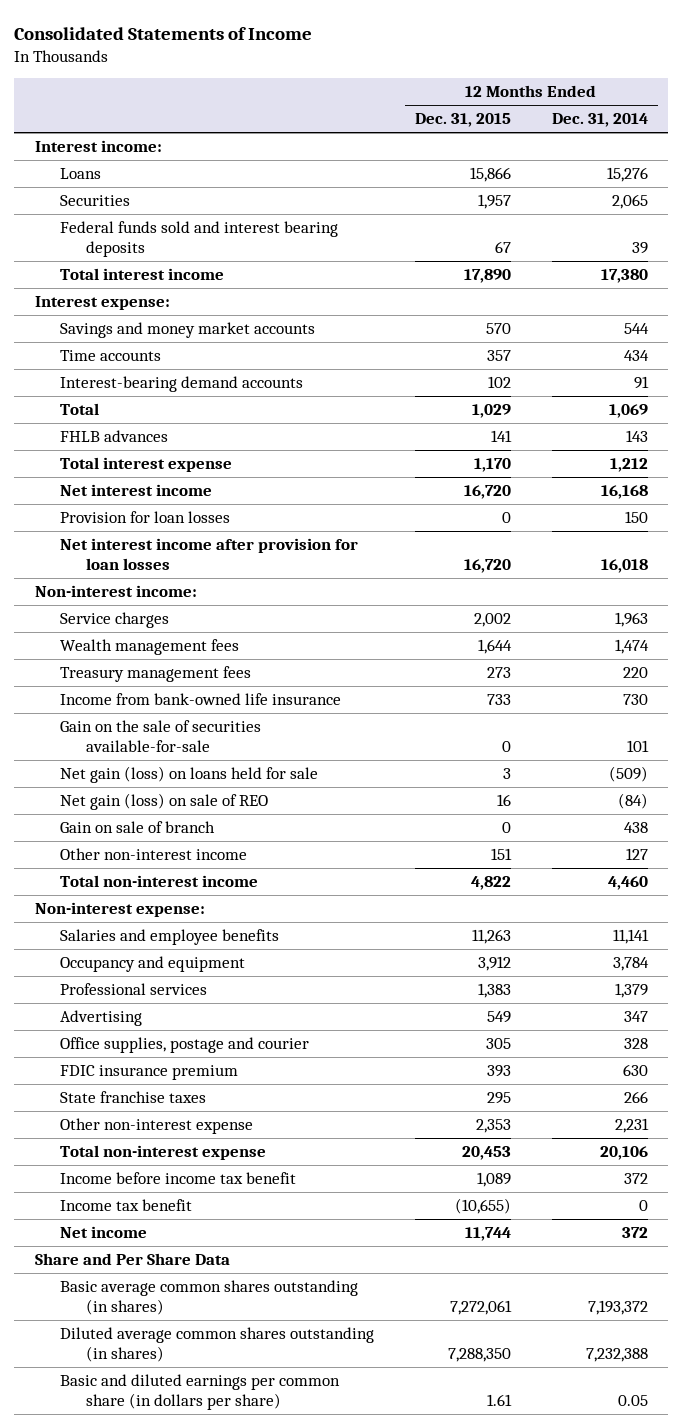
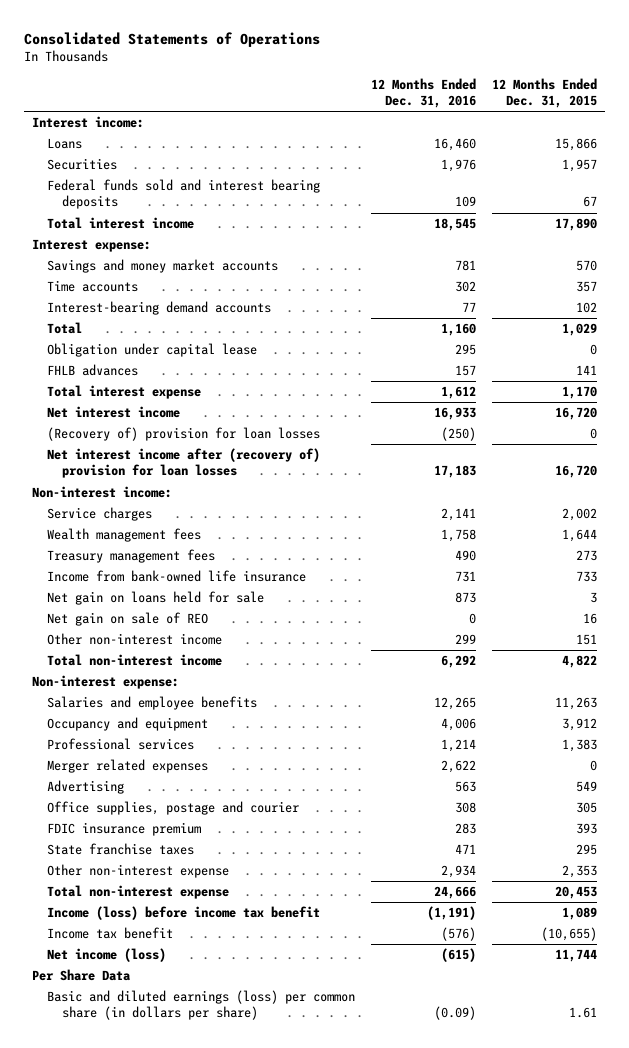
[14,26,313,40] Consolidated Statements of Income -> [23,31,320,47] Consolidated Statements of Operations
[551,113,648,128] Dec. 31, 2014 -> none
none -> [370,77,476,109] 12 Months Ended Dec. 31, 2016
none -> [47,343,258,358] Obligation under capital lease
[60,511,231,524] Provision for loan losses -> [47,427,321,442] (Recovery of) provision for loan losses
[60,538,359,571] Net interest income after provision for loan losses -> [47,448,321,479] Net interest income after (recovery of) provision for loan losses
[60,720,262,753] Gain on the sale of securities available-for-sale -> none
[60,821,216,834] Gain on sale of branch -> none
[60,766,319,784] Net gain (loss) on loans held for sale -> [47,591,265,606] Net gain on loans held for sale
[60,793,269,811] Net gain (loss) on sale of REO -> [47,612,209,627] Net gain on sale of REO
none -> [47,759,209,774] Merger related expenses
[60,1172,297,1185] Income before income tax benefit -> [47,906,321,921] Income (loss) before income tax benefit
[60,1280,359,1316] Basic average common shares outstanding (in shares) -> none
[60,1327,375,1363] Diluted average common shares outstanding (in shares) -> none
[60,1226,148,1239] Net income -> [47,948,167,963] Net income (loss)
[34,1253,230,1266] Share and Per Share Data -> [31,969,131,982] Per Share Data
[60,1374,341,1411] Basic and diluted earnings per common share (in dollars per share) -> [47,990,356,1021] Basic and diluted earnings (loss) per common share (in dollars per share)

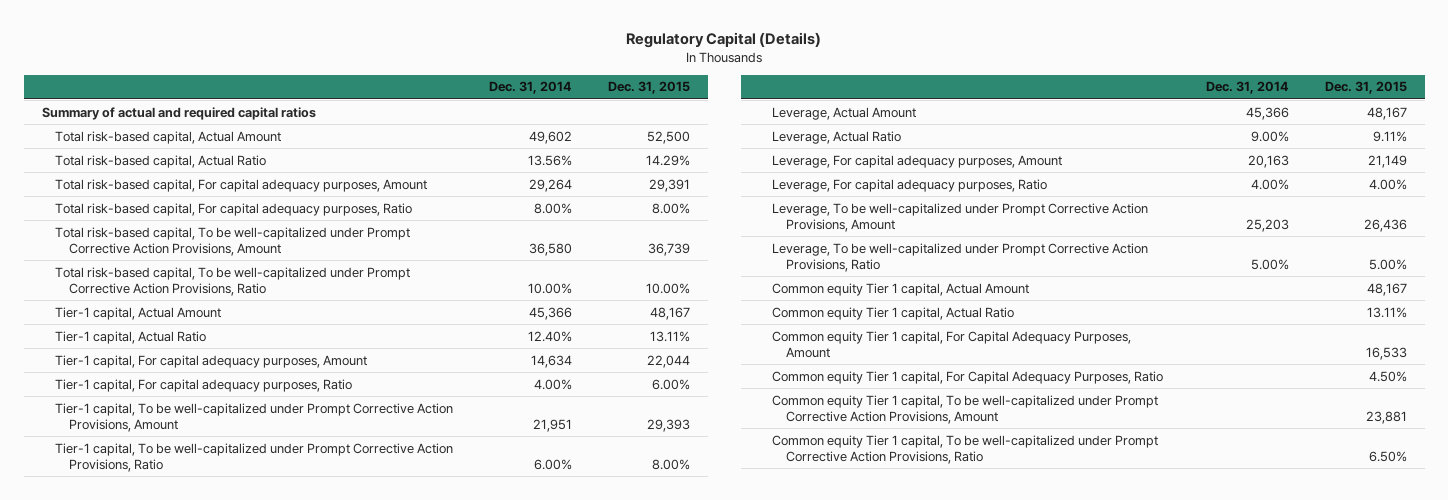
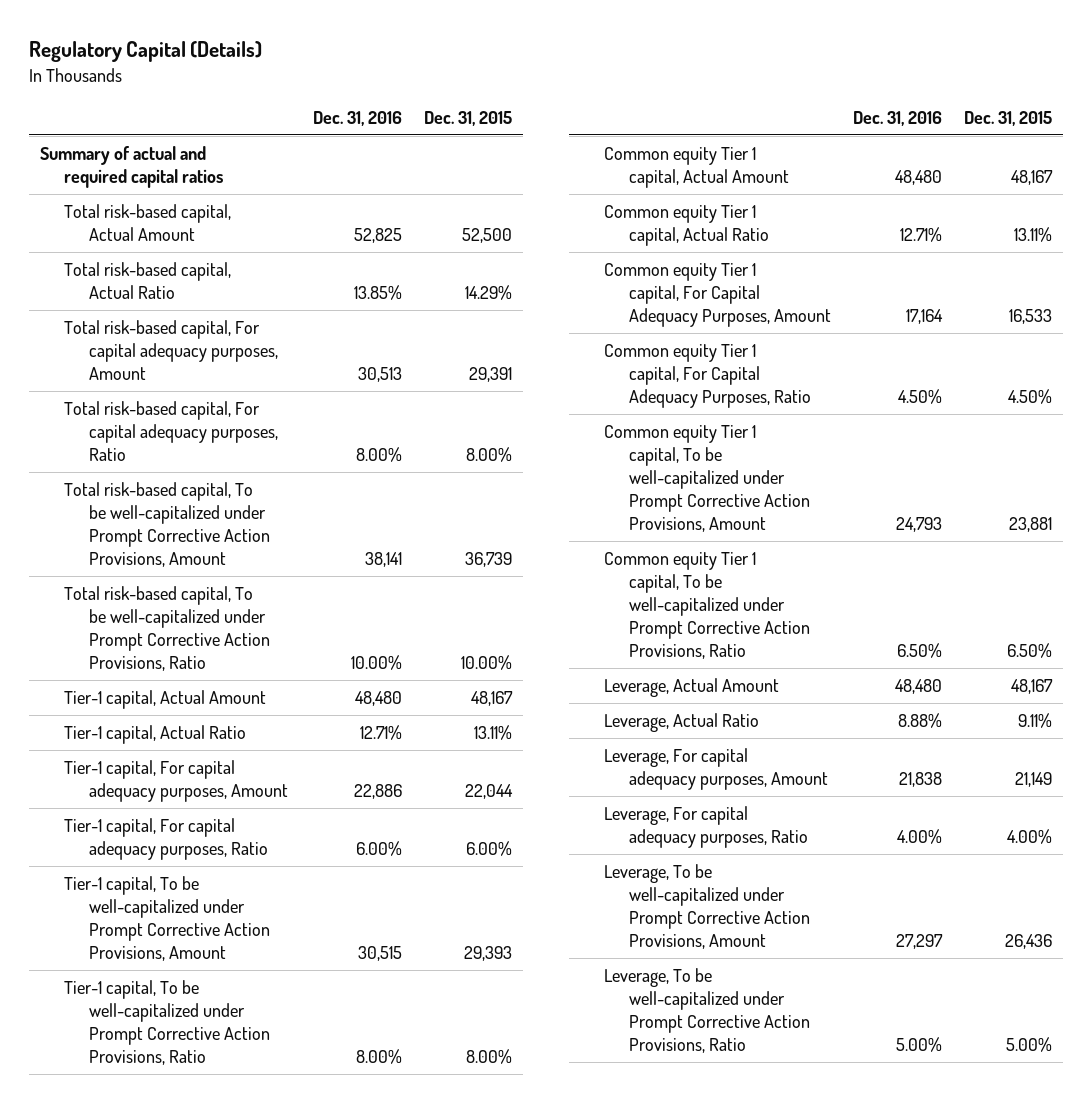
[489,81,573,95] Dec. 31, 2014 -> none
none -> [313,111,403,127] Dec. 31, 2016
[772,106,917,120] Leverage, Actual Amount -> [604,678,780,698] Leverage, Actual Amount
[772,130,902,144] Leverage, Actual Ratio -> [604,713,760,733] Leverage, Actual Ratio
[772,154,1063,168] Leverage, For capital adequacy purposes, Amount -> [604,748,828,791] Leverage, For capital adequacy purposes, Amount
[772,178,1048,192] Leverage, For capital adequacy purposes, Ratio -> [604,806,808,849] Leverage, For capital adequacy purposes, Ratio
[772,202,1149,232] Leverage, To be well-capitalized under Prompt Corrective Action Provisions, Amount -> [604,864,810,949] Leverage, To be well-capitalized under Prompt Corrective Action Provisions, Amount
[772,242,1149,272] Leverage, To be well-capitalized under Prompt Corrective Action Provisions, Ratio -> [604,968,810,1053] Leverage, To be well-capitalized under Prompt Corrective Action Provisions, Ratio

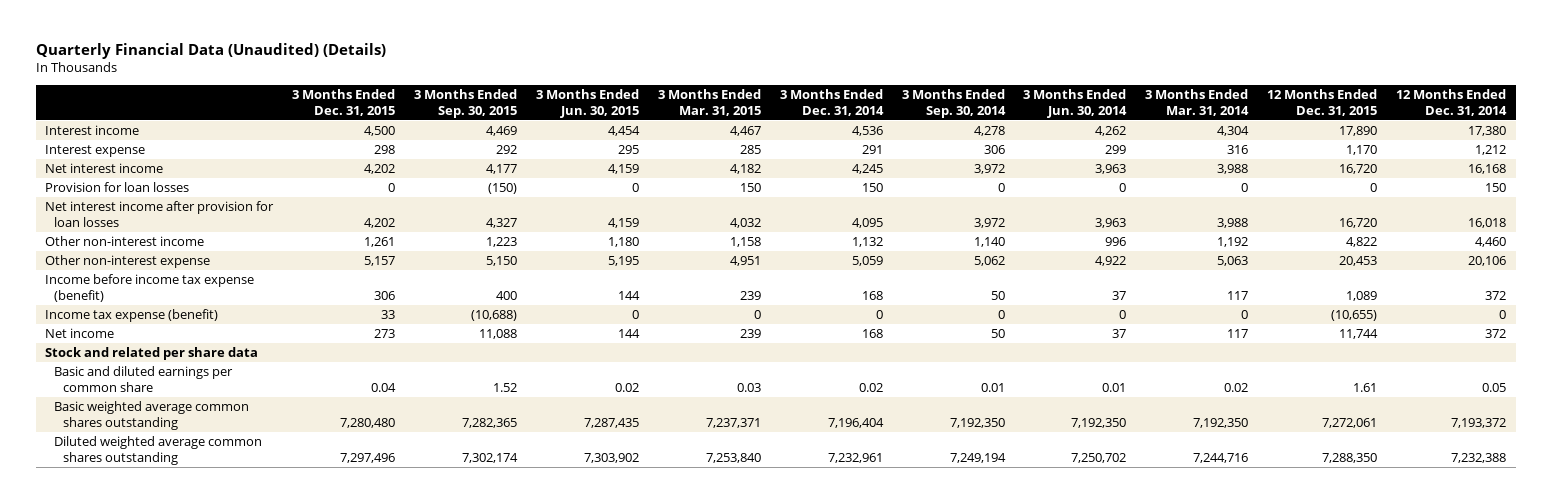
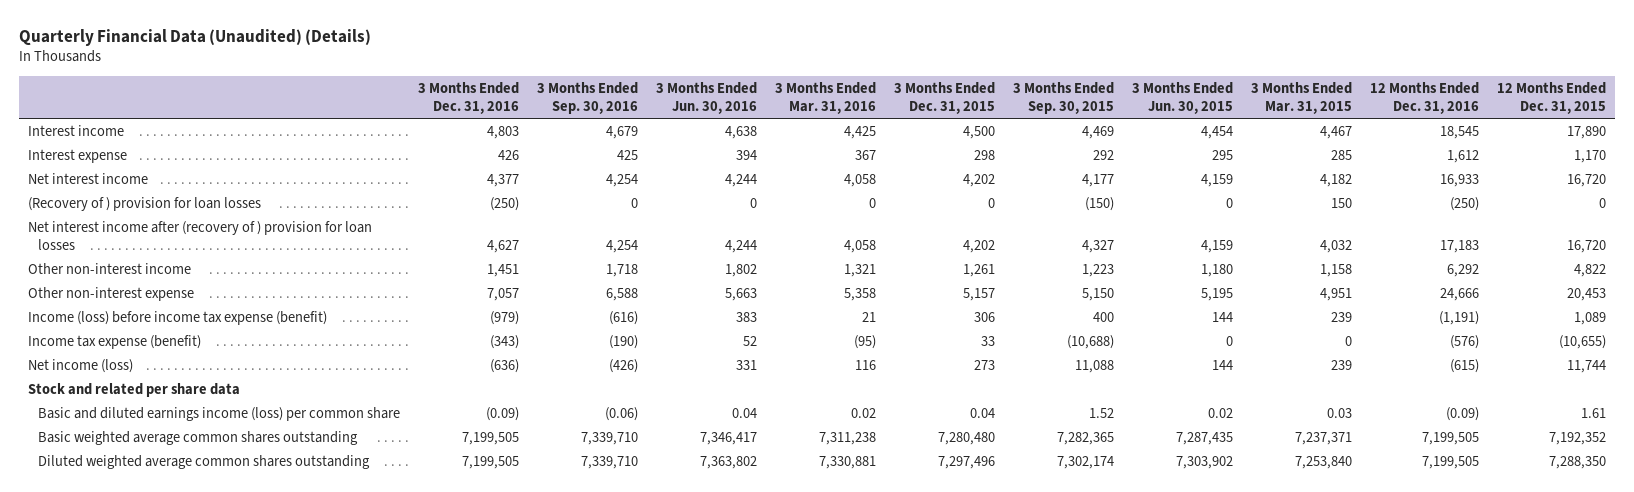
[779,88,884,116] 3 Months Ended Dec. 31, 2014 -> none
[901,88,1006,118] 3 Months Ended Sep. 30, 2014 -> none
[1023,88,1128,118] 3 Months Ended Jun. 30, 2014 -> none
[1145,88,1250,116] 3 Months Ended Mar. 31, 2014 -> none
[1396,88,1508,116] 12 Months Ended Dec. 31, 2014 -> none
none -> [418,81,520,114] 3 Months Ended Dec. 31, 2016
none -> [537,81,639,114] 3 Months Ended Sep. 30, 2016
none -> [656,81,758,114] 3 Months Ended Jun. 30, 2016
none -> [775,81,877,114] 3 Months Ended Mar. 31, 2016
none -> [1370,81,1480,114] 12 Months Ended Dec. 31, 2016
[45,182,190,193] Provision for loan losses -> [27,196,261,211] (Recovery of ) provision for loan losses
[45,201,275,227] Net interest income after provision for loan losses -> [27,220,372,250] Net interest income after (recovery of ) provision for loan losses
[45,274,255,302] Income before income tax expense (benefit) -> [27,310,327,325] Income (loss) before income tax expense (benefit)
[45,328,115,339] Net income -> [27,358,133,373] Net income (loss)
[53,366,233,392] Basic and diluted earnings per common share -> [38,406,401,421] Basic and diluted earnings income (loss) per common share
[1322,417,1378,428] 7,272,061 -> [1549,431,1607,445] 7,192,352

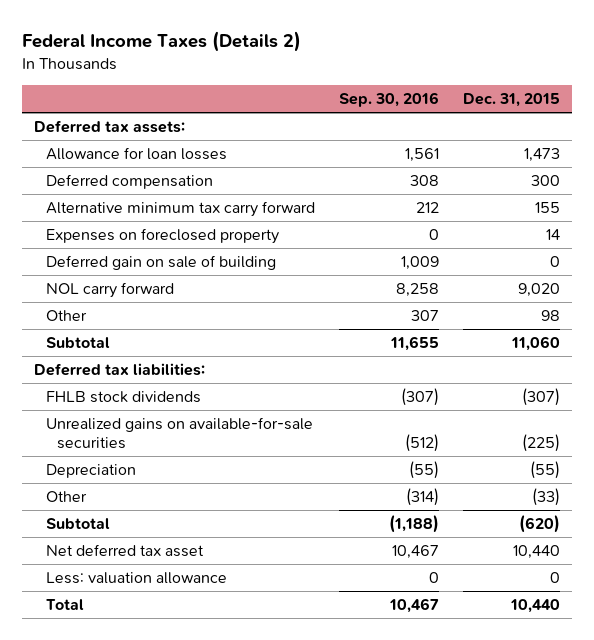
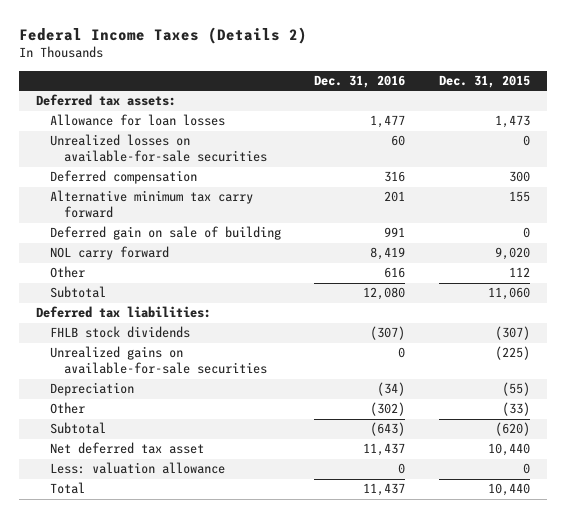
[338,92,439,108] Sep. 30, 2016 -> none
none -> [314,75,406,89] Dec. 31, 2016
none -> [49,134,267,163] Unrealized losses on available-for-sale securities
[45,228,279,245] Expenses on foreclosed property -> none
[540,310,560,322] 98 -> [508,267,530,278] 112

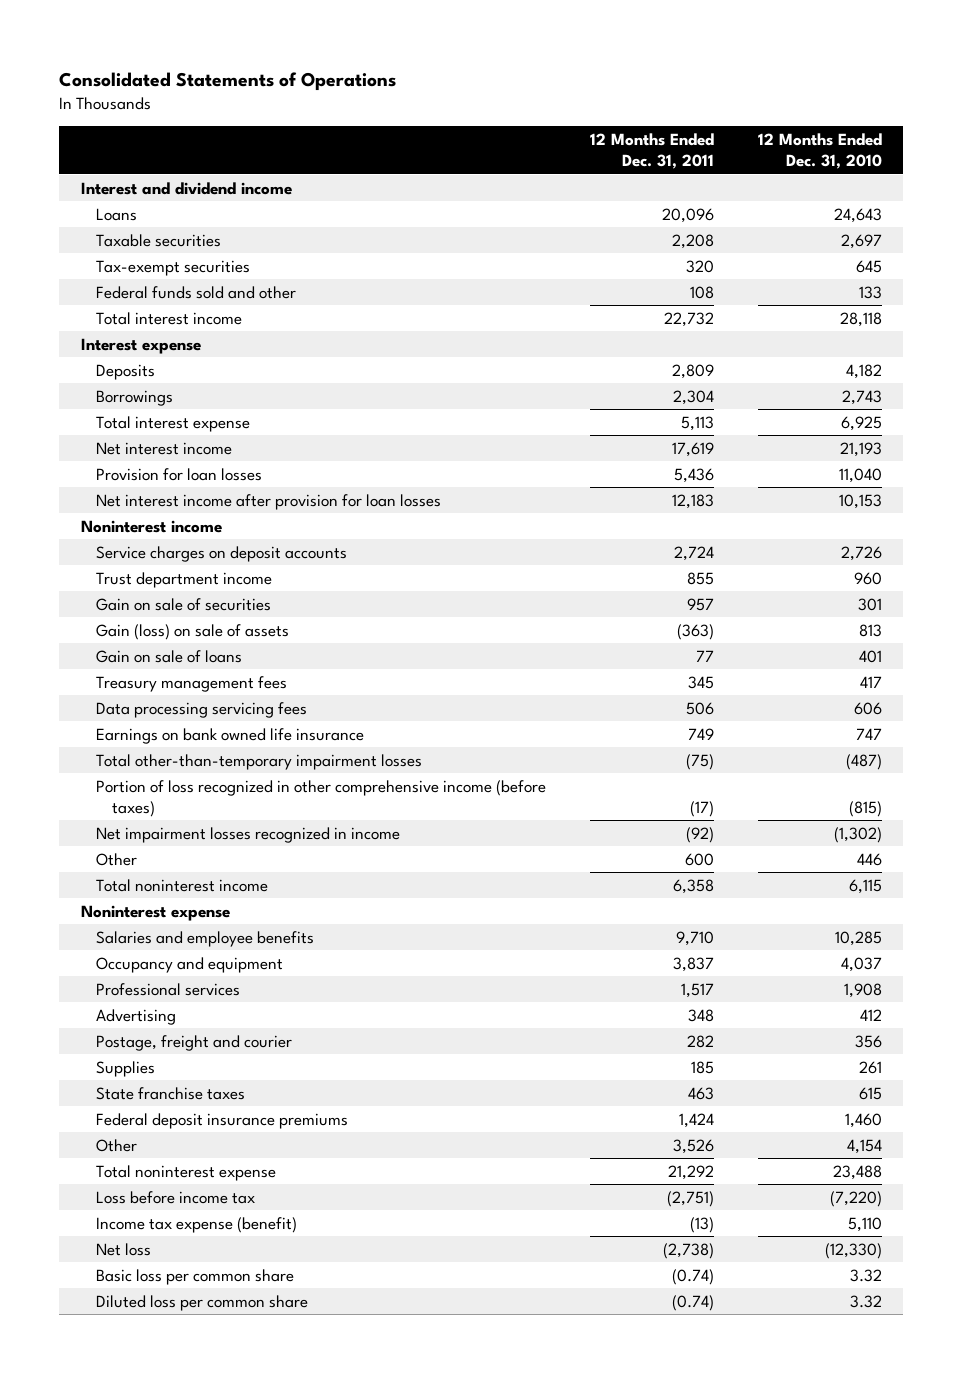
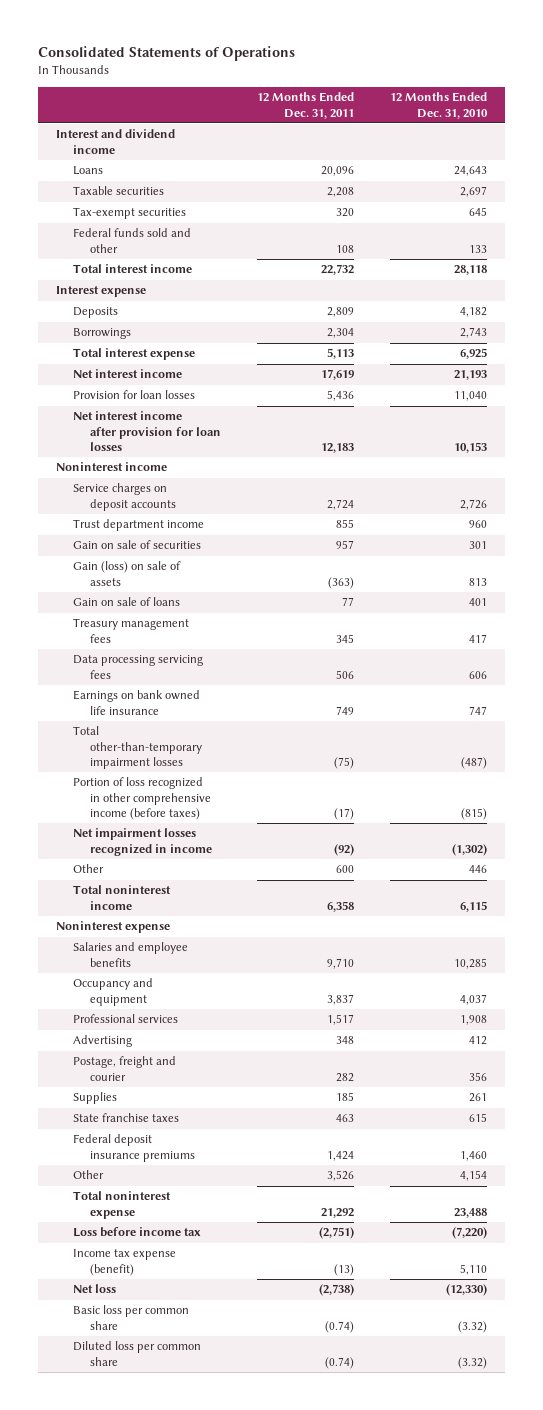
[849,1268,882,1282] 3.32 -> [458,1320,488,1333] (3.32)
[849,1294,882,1308] 3.32 -> [458,1356,488,1369] (3.32)

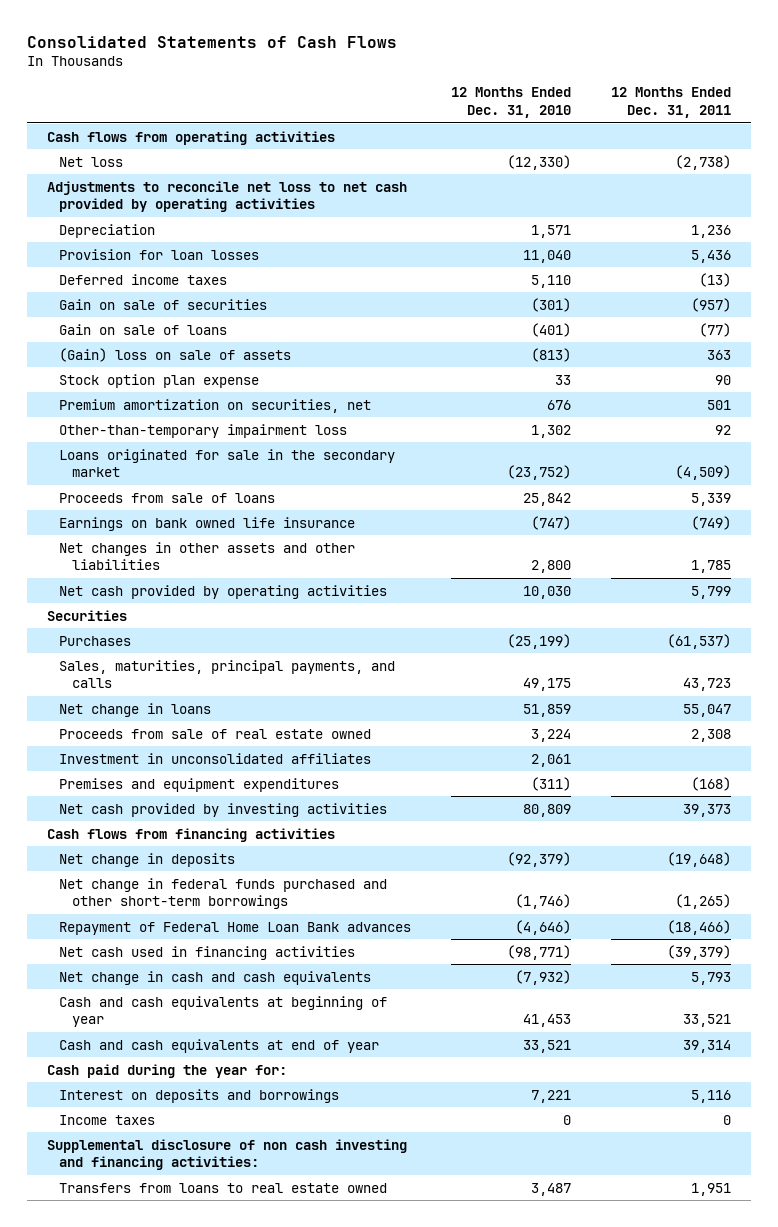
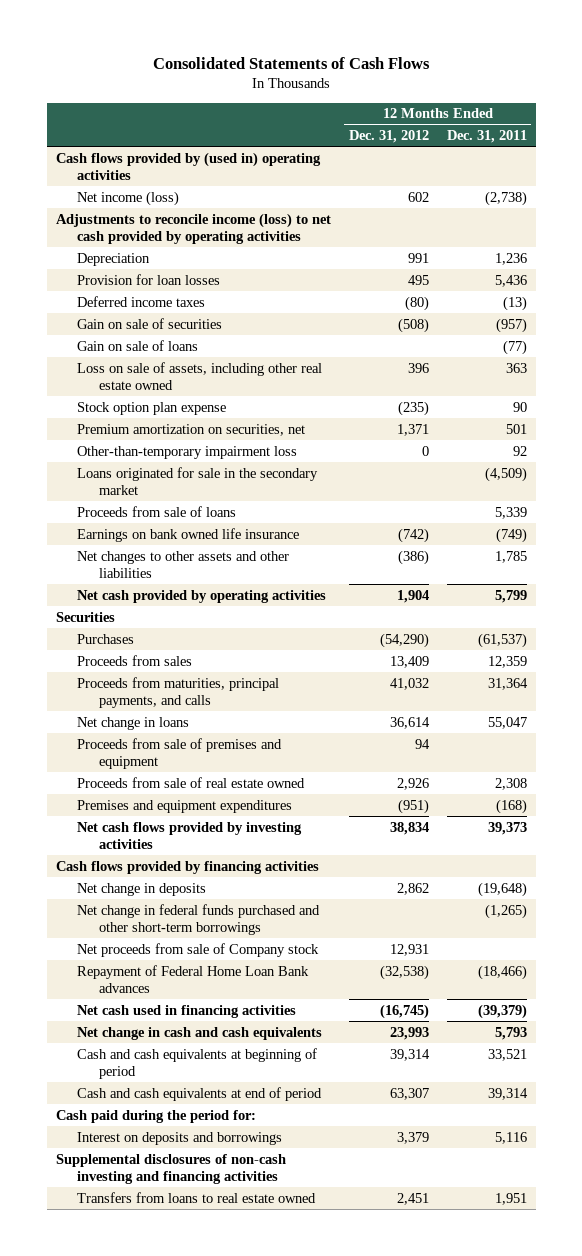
[451,87,572,118] 12 Months Ended Dec. 31, 2010 -> none
none -> [348,129,429,143] Dec. 31, 2012
[46,130,335,145] Cash flows from operating activities -> [55,151,321,181] Cash flows provided by (used in) operating activities
[59,156,124,167] Net loss -> [77,190,180,206] Net income (loss)
[46,180,407,213] Adjustments to reconcile net loss to net cash provided by operating activities -> [55,212,331,245] Adjustments to reconcile income (loss) to net cash provided by operating activities
[59,347,292,362] (Gain) loss on sale of assets -> [77,361,323,391] Loss on sale of assets, including other real estate owned
[59,541,356,571] Net changes in other assets and other liabilities -> [77,550,290,579] Net changes to other assets and other liabilities
none -> [77,654,193,666] Proceeds from sales
[59,659,396,689] Sales, maturities, principal payments, and calls -> [77,676,280,709] Proceeds from maturities, principal payments, and calls
[683,678,732,692] 43,723 -> [487,677,528,690] 31,364
none -> [77,737,283,770] Proceeds from sale of premises and equipment
[59,752,372,764] Investment in unconsolidated affiliates -> none
[59,802,388,817] Net cash provided by investing activities -> [77,821,303,850] Net cash flows provided by investing activities
[46,827,335,842] Cash flows from financing activities -> [55,860,319,874] Cash flows provided by financing activities
none -> [77,942,320,957] Net proceeds from sale of Company stock
[59,995,388,1028] Cash and cash equivalents at beginning of year -> [77,1047,318,1080] Cash and cash equivalents at beginning of period
[59,1038,380,1053] Cash and cash equivalents at end of year -> [77,1086,323,1101] Cash and cash equivalents at end of period
[46,1063,287,1078] Cash paid during the year for: -> [55,1109,256,1123] Cash paid during the period for:
[59,1114,156,1125] Income taxes -> none
[46,1138,407,1171] Supplemental disclosure of non cash investing and financing activities: -> [55,1153,286,1185] Supplemental disclosures of non-cash investing and financing activities

